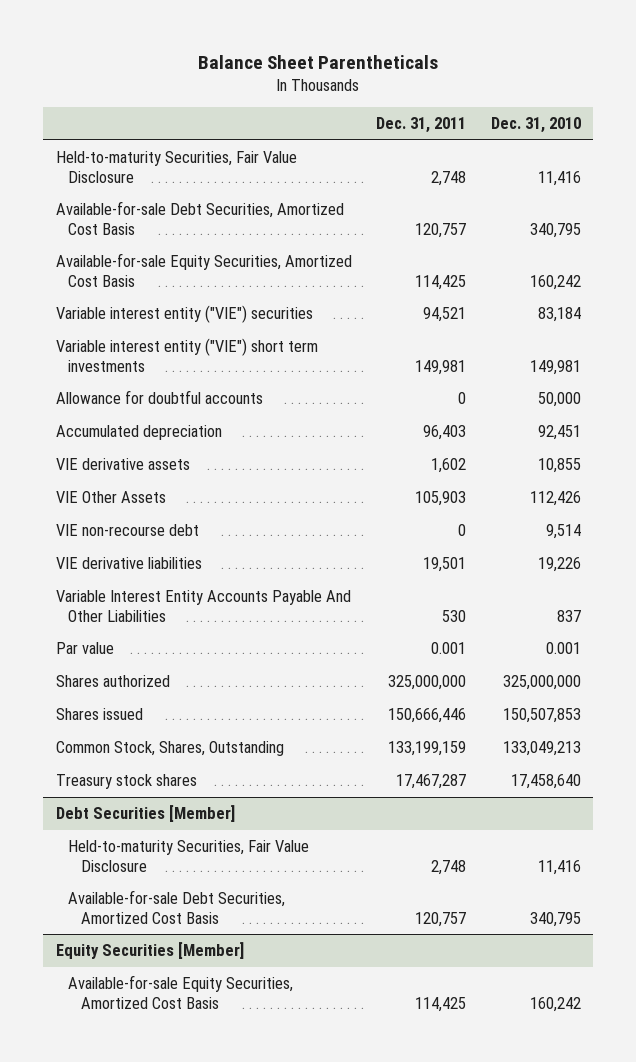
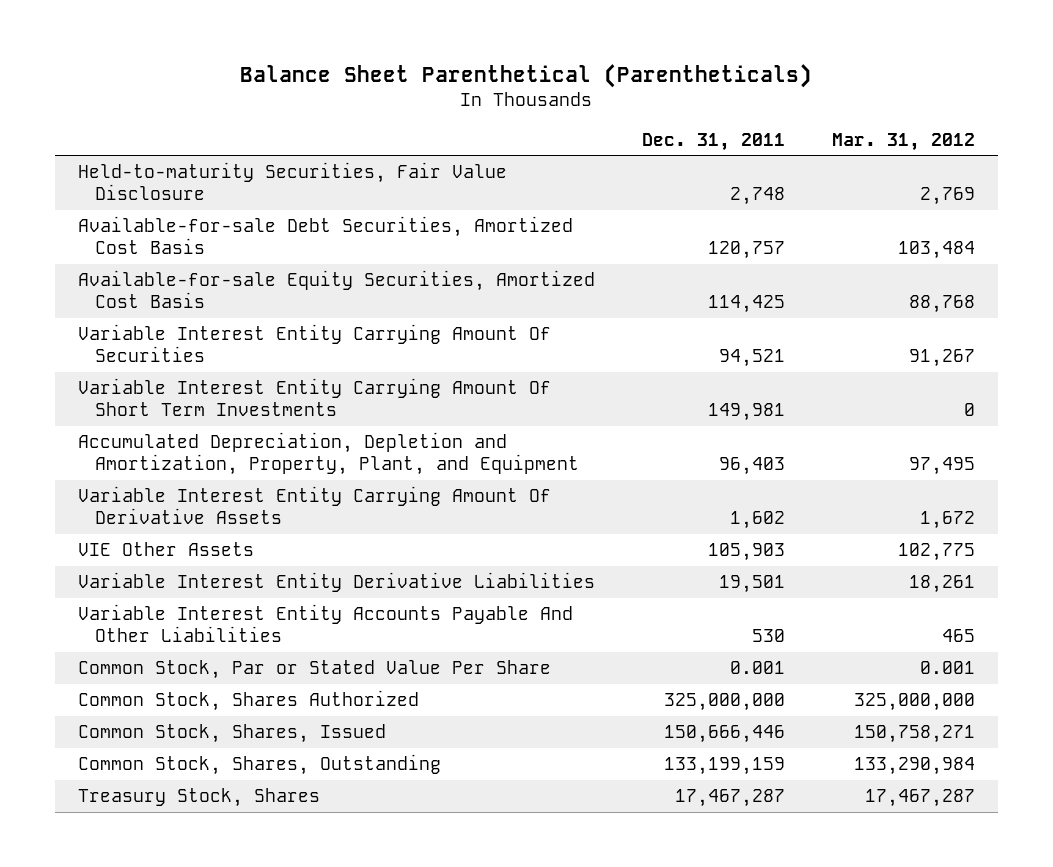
[198,54,439,69] Balance Sheet Parentheticals -> [240,64,813,89] Balance Sheet Parenthetical (Parentheticals)
[490,117,581,134] Dec. 31, 2010 -> none
none -> [831,132,975,151] Mar. 31, 2012
[55,390,263,405] Allowance for doubtful accounts -> none
[55,305,313,324] Variable interest entity ("VIE") securities -> [78,324,552,363] Variable Interest Entity Carrying Amount Of Securities
[55,338,318,372] Variable interest entity ("VIE") short term investments -> [78,378,552,417] Variable Interest Entity Carrying Amount Of Short Term Investments
[55,425,222,441] Accumulated depreciation -> [78,432,579,476] Accumulated Depreciation, Depletion and Amortization, Property, Plant, and Equipment
[55,458,190,471] VIE derivative assets -> [78,486,552,525] Variable Interest Entity Carrying Amount Of Derivative Assets
[55,524,199,537] VIE non-recourse debt -> none
[55,557,202,570] VIE derivative liabilities -> [78,572,596,593] Variable Interest Entity Derivative Liabilities
[55,642,114,655] Par value -> [78,660,552,680] Common Stock, Par or Stated Value Per Share
[55,675,170,688] Shares authorized -> [78,690,420,712] Common Stock, Shares Authorized
[55,708,143,721] Shares issued -> [78,724,387,744] Common Stock, Shares, Issued
[55,805,235,823] Debt Securities [Member] -> none
[68,840,310,872] Held-to-maturity Securities, Fair Value Disclosure -> none
[68,890,286,924] Available-for-sale Debt Securities, Amortized Cost Basis -> none
[55,942,244,960] Equity Securities [Member] -> none
[68,975,294,1009] Available-for-sale Equity Securities, Amortized Cost Basis -> none
[55,774,197,790] Treasury stock shares -> [78,788,321,808] Treasury Stock, Shares

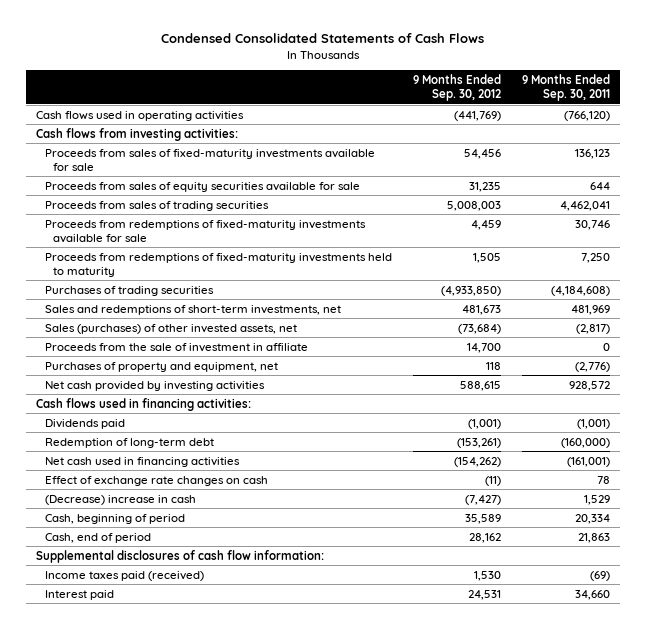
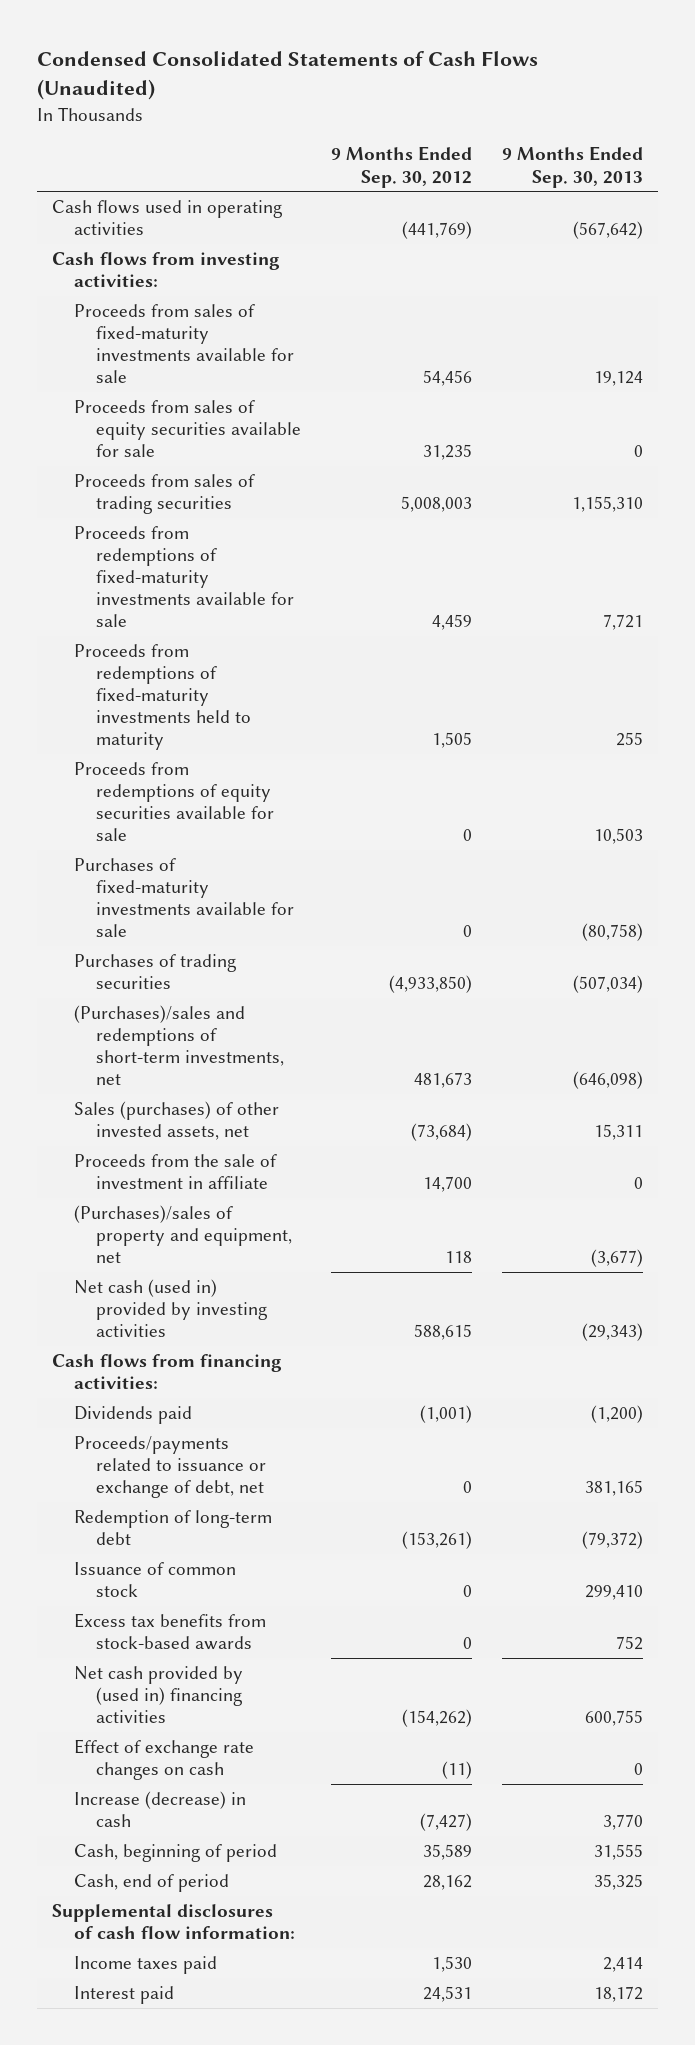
[161,33,485,44] Condensed Consolidated Statements of Cash Flows -> [37,51,539,101] Condensed Consolidated Statements of Cash Flows (Unaudited)
[521,73,610,102] 9 Months Ended Sep. 30, 2011 -> none
none -> [502,146,644,188] 9 Months Ended Sep. 30, 2013
none -> [73,762,274,842] Proceeds from redemptions of equity securities available for sale
none -> [73,858,294,938] Purchases of fixed-maturity investments available for sale
[44,304,341,315] Sales and redemptions of short-term investments, net -> [73,1005,284,1086] (Purchases)/sales and redemptions of short-term investments, net
[44,361,278,372] Purchases of property and equipment, net -> [73,1205,292,1264] (Purchases)/sales of property and equipment, net
[44,380,265,391] Net cash provided by investing activities -> [73,1279,267,1338] Net cash (used in) provided by investing activities
[36,397,252,411] Cash flows used in financing activities: -> [52,1354,283,1390] Cash flows from financing activities:
none -> [73,1436,266,1499] Proceeds/payments related to issuance or exchange of debt, net
none -> [73,1562,236,1598] Issuance of common stock
none -> [73,1613,266,1651] Excess tax benefits from stock-based awards
[44,456,240,467] Net cash used in financing activities -> [73,1666,243,1724] Net cash provided by (used in) financing activities
[44,494,196,505] (Decrease) increase in cash -> [73,1791,246,1828] Increase (decrease) in cash
[44,570,204,581] Income taxes paid (received) -> [73,1956,217,1975] Income taxes paid

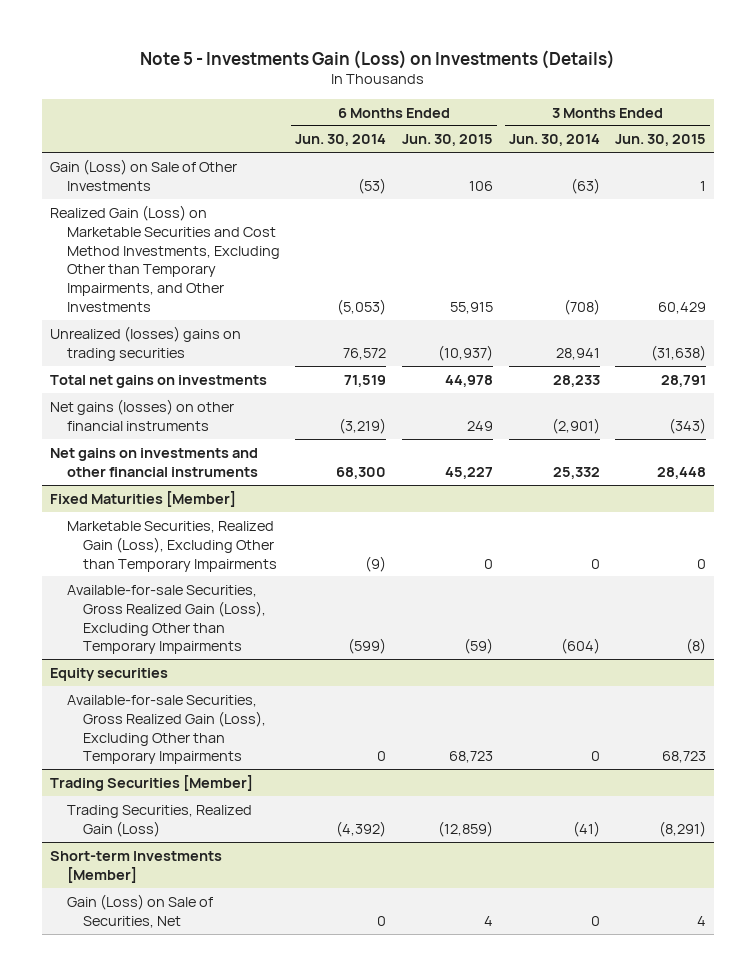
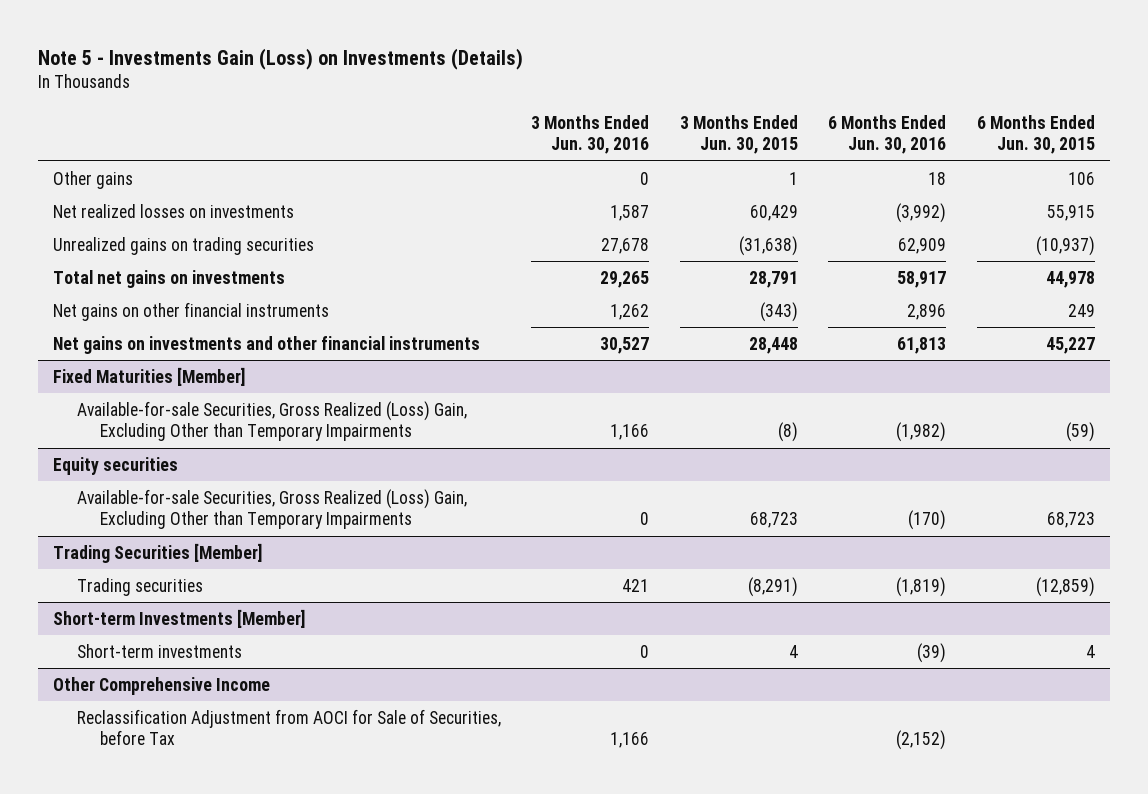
[295,134,387,147] Jun. 30, 2014 -> none
[508,134,600,147] Jun. 30, 2014 -> none
none -> [531,114,650,155] 3 Months Ended Jun. 30, 2016
none -> [828,114,947,155] 6 Months Ended Jun. 30, 2016
[49,158,237,191] Gain (Loss) on Sale of Other Investments -> [53,170,134,189] Other gains
[49,204,280,313] Realized Gain (Loss) on Marketable Securities and Cost Method Investments, Excluding Other than Temporary Impairments, and Other Investments -> [53,203,295,218] Net realized losses on investments
[49,325,241,361] Unrealized (losses) gains on trading securities -> [53,236,315,255] Unrealized gains on trading securities
[49,398,234,431] Net gains (losses) on other financial instruments -> [53,301,330,321] Net gains on other financial instruments
[66,520,278,572] Marketable Securities, Realized Gain (Loss), Excluding Other than Temporary Impairments -> none
[66,584,267,655] Available-for-sale Securities, Gross Realized Gain (Loss), Excluding Other than Temporary Impairments -> [76,400,467,442] Available-for-sale Securities, Gross Realized (Loss) Gain, Excluding Other than Temporary Impairments
[66,694,267,765] Available-for-sale Securities, Gross Realized Gain (Loss), Excluding Other than Temporary Impairments -> [76,488,467,530] Available-for-sale Securities, Gross Realized (Loss) Gain, Excluding Other than Temporary Impairments
[66,804,252,837] Trading Securities, Realized Gain (Loss) -> [76,577,203,596] Trading securities
[66,893,213,928] Gain (Loss) on Sale of Securities, Net -> [76,643,242,658] Short-term investments
none -> [53,676,271,695] Other Comprehensive Income
none -> [76,708,501,746] Reclassification Adjustment from AOCI for Sale of Securities, before Tax

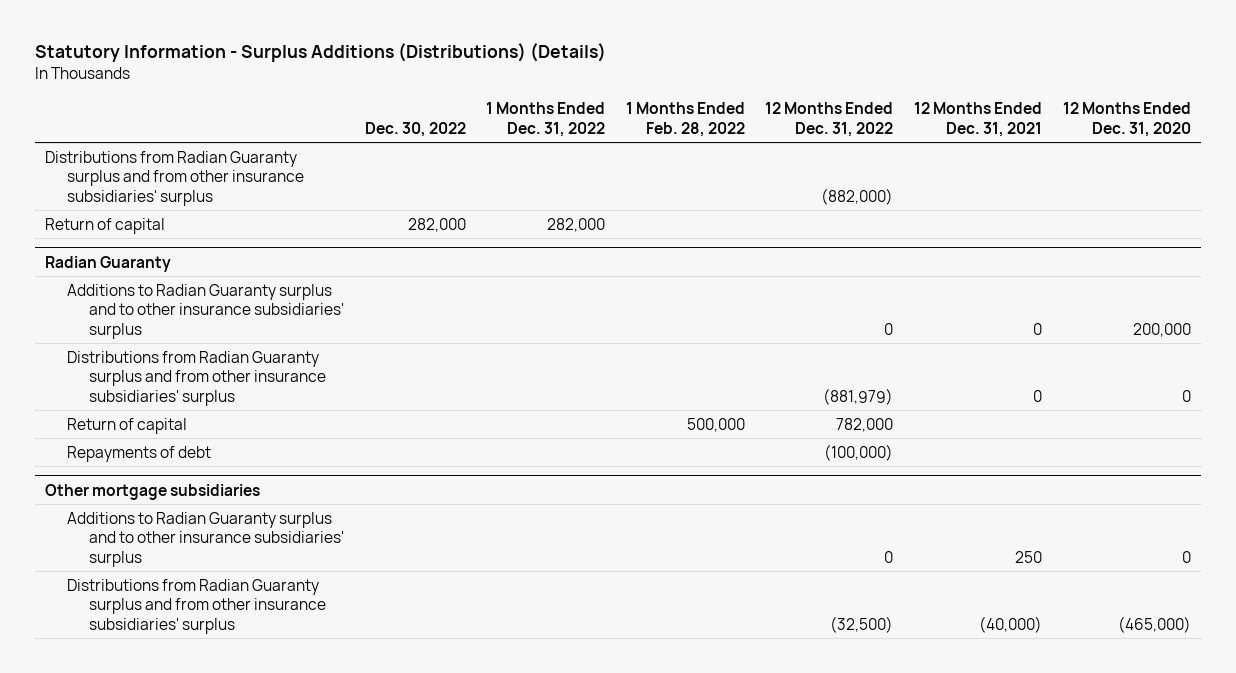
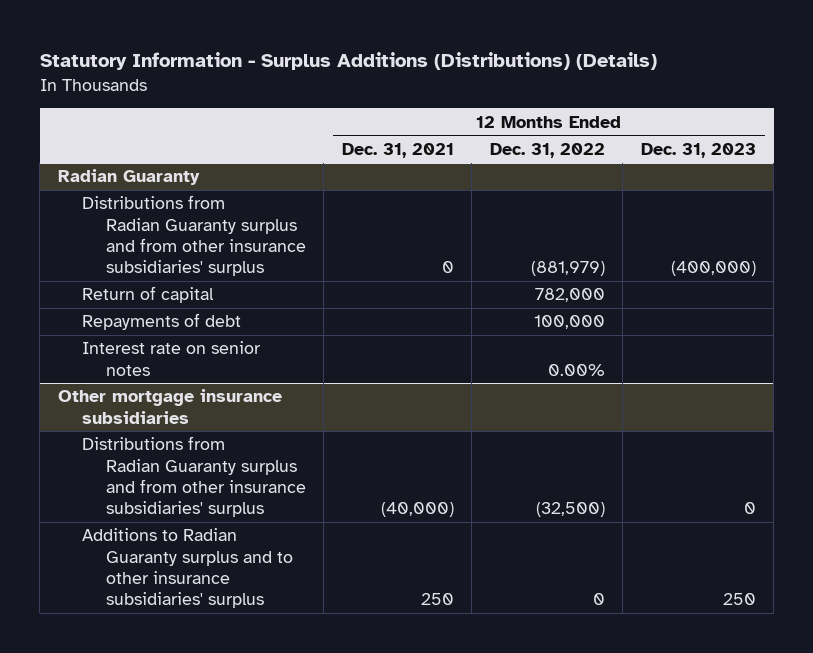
[364,121,466,137] Dec. 30, 2022 -> none
[486,102,606,137] 1 Months Ended Dec. 31, 2022 -> none
[625,102,745,137] 1 Months Ended Feb. 28, 2022 -> none
[1062,102,1191,137] 12 Months Ended Dec. 31, 2020 -> none
none -> [640,142,756,158] Dec. 31, 2023
[44,150,304,206] Distributions from Radian Guaranty surplus and from other insurance subsidiaries' surplus -> none
[44,217,165,234] Return of capital -> none
[66,283,345,339] Additions to Radian Guaranty surplus and to other insurance subsidiaries' surplus -> none
[66,511,345,567] Additions to Radian Guaranty surplus and to other insurance subsidiaries' surplus -> none
[824,443,894,461] (100,000) -> [533,315,605,330] 100,000
none -> [81,341,261,376] Interest rate on senior notes
[44,483,260,500] Other mortgage subsidiaries -> [57,389,282,424] Other mortgage insurance subsidiaries
none -> [81,528,293,609] Additions to Radian Guaranty surplus and to other insurance subsidiaries' surplus

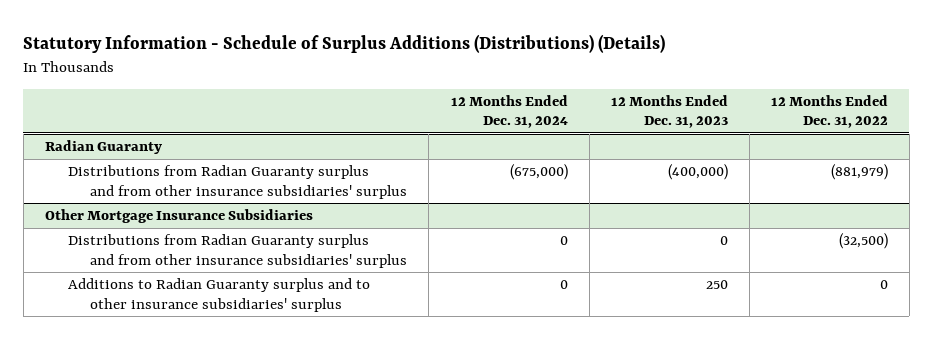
[39,51,657,70] Statutory Information - Surplus Additions (Distributions) (Details) -> [23,34,666,54] Statutory Information - Schedule of Surplus Additions (Distributions) (Details)
[341,142,454,158] Dec. 31, 2021 -> none
none -> [450,94,568,129] 12 Months Ended Dec. 31, 2024
[81,286,214,304] Return of capital -> none
[81,313,241,331] Repayments of debt -> none
[81,341,261,376] Interest rate on senior notes -> none
[57,389,282,424] Other mortgage insurance subsidiaries -> [44,209,313,224] Other Mortgage Insurance Subsidiaries

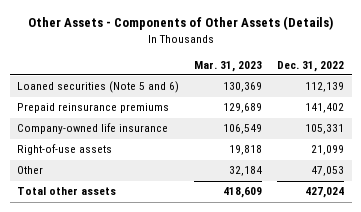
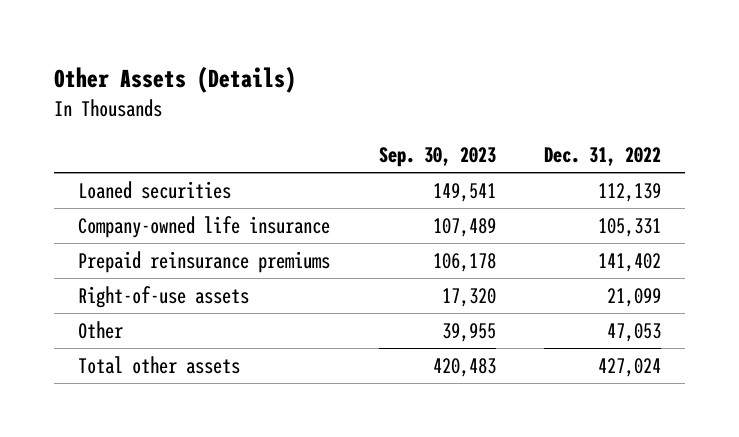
[27,16,333,31] Other Assets - Components of Other Assets (Details) -> [54,66,297,94] Other Assets (Details)
[194,60,263,72] Mar. 31, 2023 -> none
none -> [378,146,496,167] Sep. 30, 2023
[17,81,180,94] Loaned securities (Note 5 and 6) -> [78,180,232,199] Loaned securities
[17,103,170,114] Prepaid reinsurance premiums -> [78,250,331,273] Prepaid reinsurance premiums

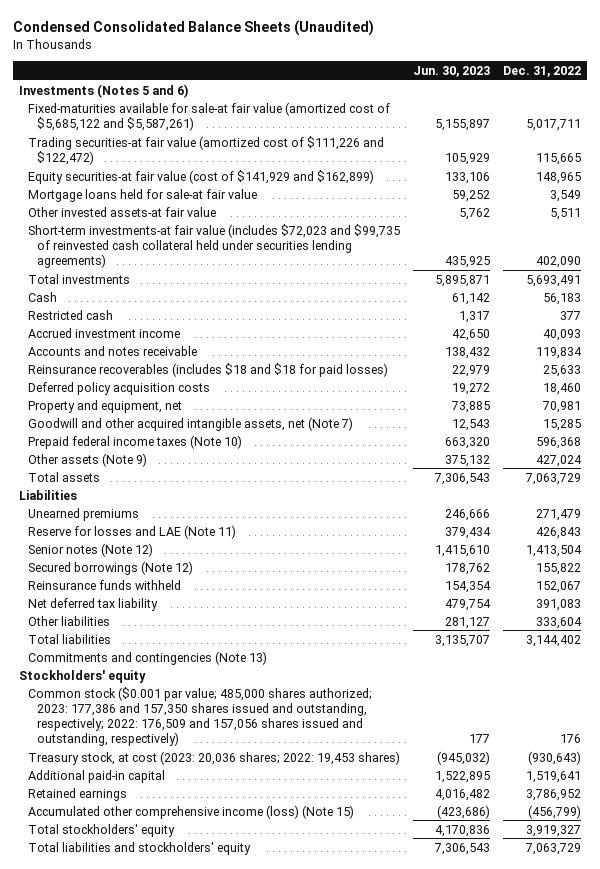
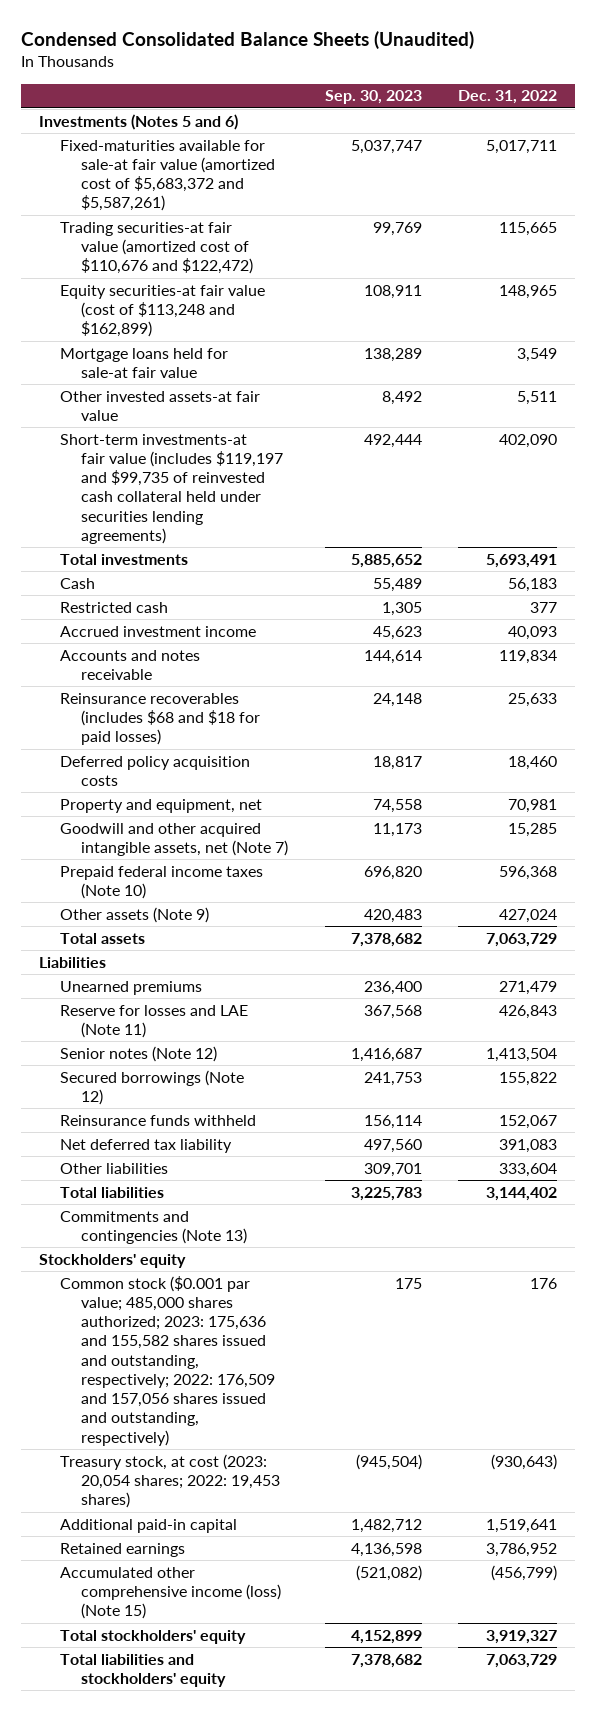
[412,65,490,77] Jun. 30, 2023 -> none
none -> [324,90,422,105] Sep. 30, 2023
[28,101,391,131] Fixed-maturities available for sale-at fair value (amortized cost of $5,685,122 and $5,587,261) -> [60,139,276,212] Fixed-maturities available for sale-at fair value (amortized cost of $5,683,372 and $5,587,261)
[28,135,385,165] Trading securities-at fair value (amortized cost of $111,226 and $122,472) -> [60,221,254,275] Trading securities-at fair value (amortized cost of $110,676 and $122,472)
[28,169,375,184] Equity securities-at fair value (cost of $141,929 and $162,899) -> [60,284,266,338] Equity securities-at fair value (cost of $113,248 and $162,899)
[28,223,401,268] Short-term investments-at fair value (includes $72,023 and $99,735 of reinvested cash collateral held under securities lending agreements) -> [60,433,284,544] Short-term investments-at fair value (includes $119,197 and $99,735 of reinvested cash collateral held under securities lending agreements)
[28,362,389,377] Reinsurance recoverables (includes $18 and $18 for paid losses) -> [60,692,261,746] Reinsurance recoverables (includes $68 and $18 for paid losses)
[28,686,373,747] Common stock ($0.001 par value; 485,000 shares authorized; 2023: 177,386 and 157,350 shares issued and outstanding, respectively; 2022: 176,509 and 157,056 shares issued and outstanding, respectively) -> [60,1275,276,1446] Common stock ($0.001 par value; 485,000 shares authorized; 2023: 175,636 and 155,582 shares issued and outstanding, respectively; 2022: 176,509 and 157,056 shares issued and outstanding, respectively)
[28,750,401,765] Treasury stock, at cost (2023: 20,036 shares; 2022: 19,453 shares) -> [60,1453,281,1509] Treasury stock, at cost (2023: 20,054 shares; 2022: 19,453 shares)

